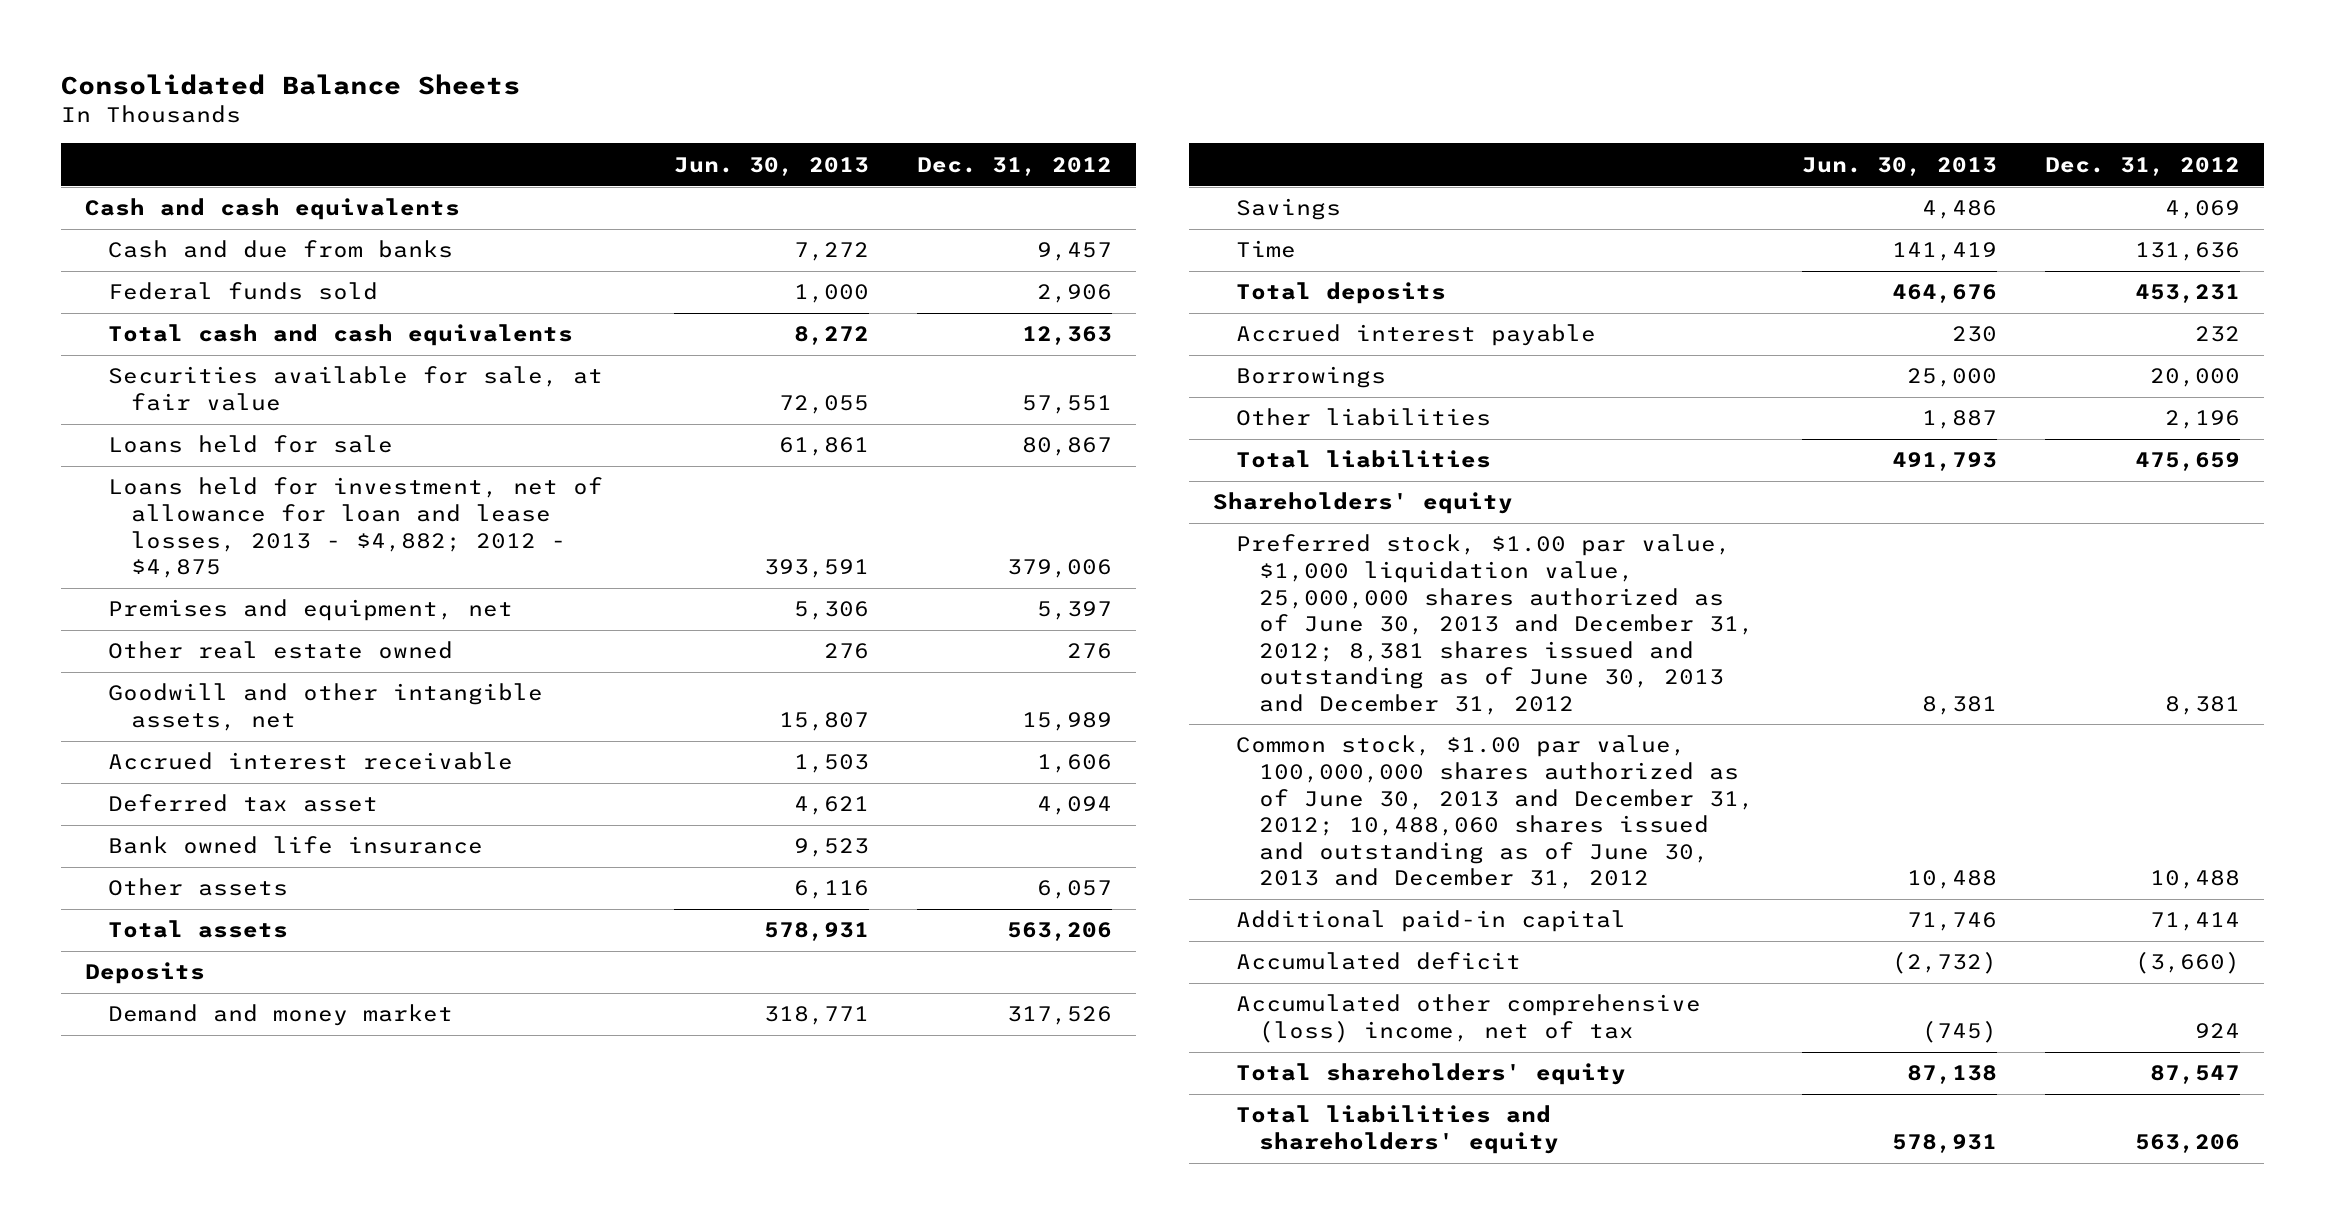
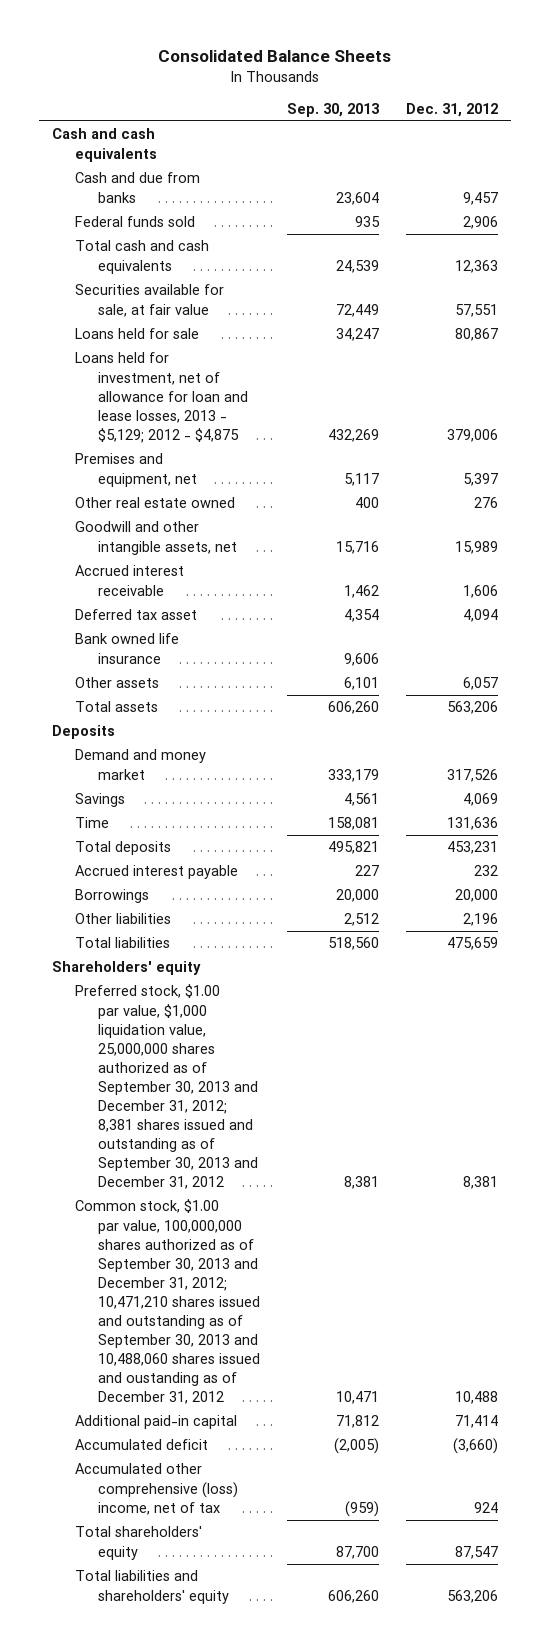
[673,156,869,176] Jun. 30, 2013 -> none
none -> [286,102,379,117] Sep. 30, 2013
[107,477,603,579] Loans held for investment, net of allowance for loan and lease losses, 2013 - $4,882; 2012 - $4,875 -> [75,352,248,443] Loans held for investment, net of allowance for loan and lease losses, 2013 - $5,129; 2012 - $4,875
[1235,534,1754,715] Preferred stock, $1.00 par value, $1,000 liquidation value, 25,000,000 shares authorized as of June 30, 2013 and December 31, 2012; 8,381 shares issued and outstanding as of June 30, 2013 and December 31, 2012 -> [75,984,258,1190] Preferred stock, $1.00 par value, $1,000 liquidation value, 25,000,000 shares authorized as of September 30, 2013 and December 31, 2012; 8,381 shares issued and outstanding as of September 30, 2013 and December 31, 2012
[1235,735,1754,890] Common stock, $1.00 par value, 100,000,000 shares authorized as of June 30, 2013 and December 31, 2012; 10,488,060 shares issued and outstanding as of June 30, 2013 and December 31, 2012 -> [75,1199,260,1405] Common stock, $1.00 par value, 100,000,000 shares authorized as of September 30, 2013 and December 31, 2012; 10,471,210 shares issued and outstanding as of September 30, 2013 and 10,488,060 shares issued and oustanding as of December 31, 2012

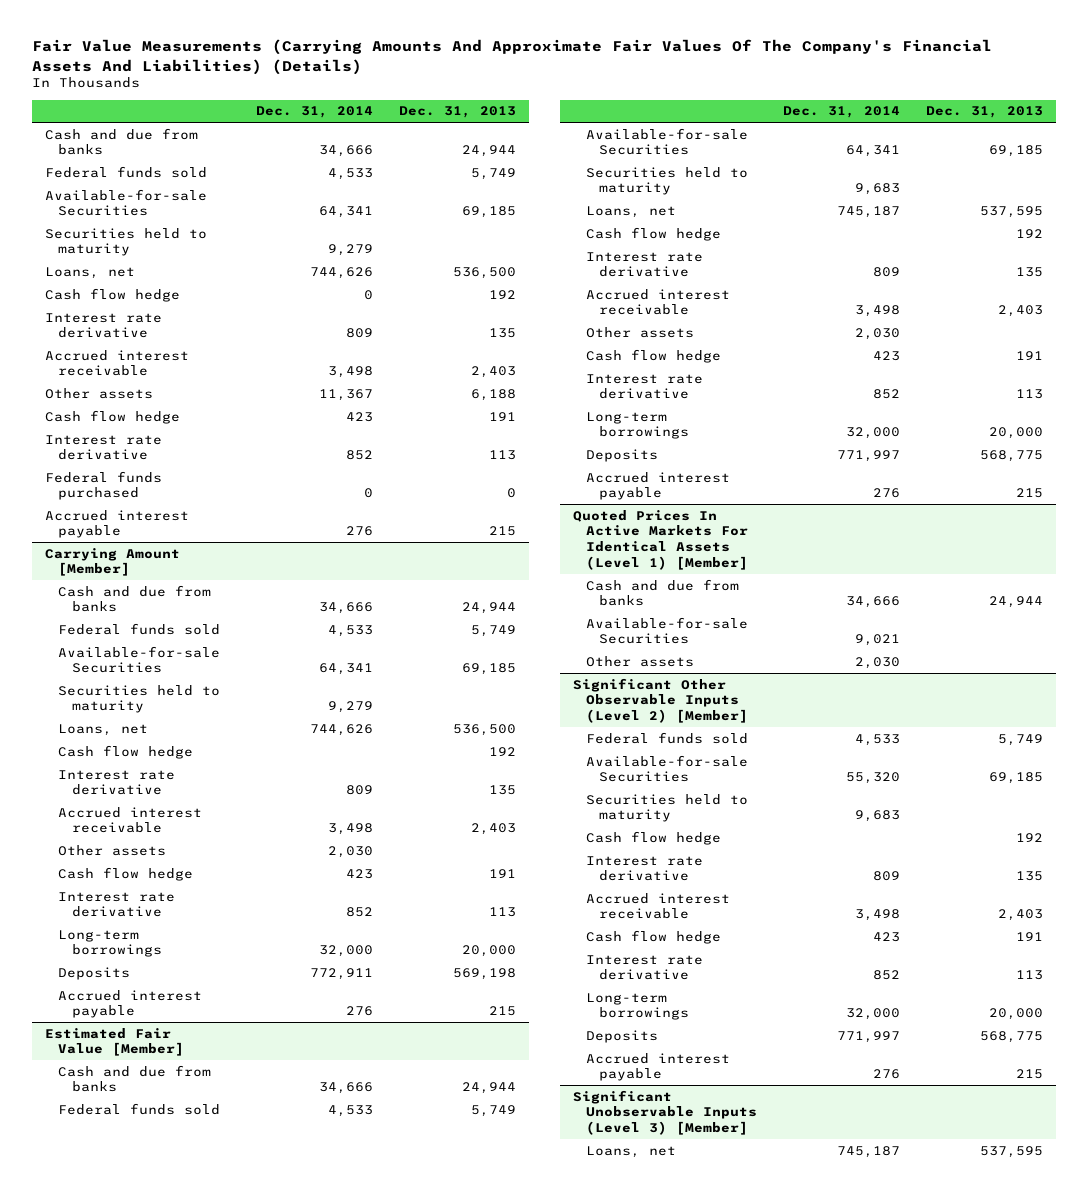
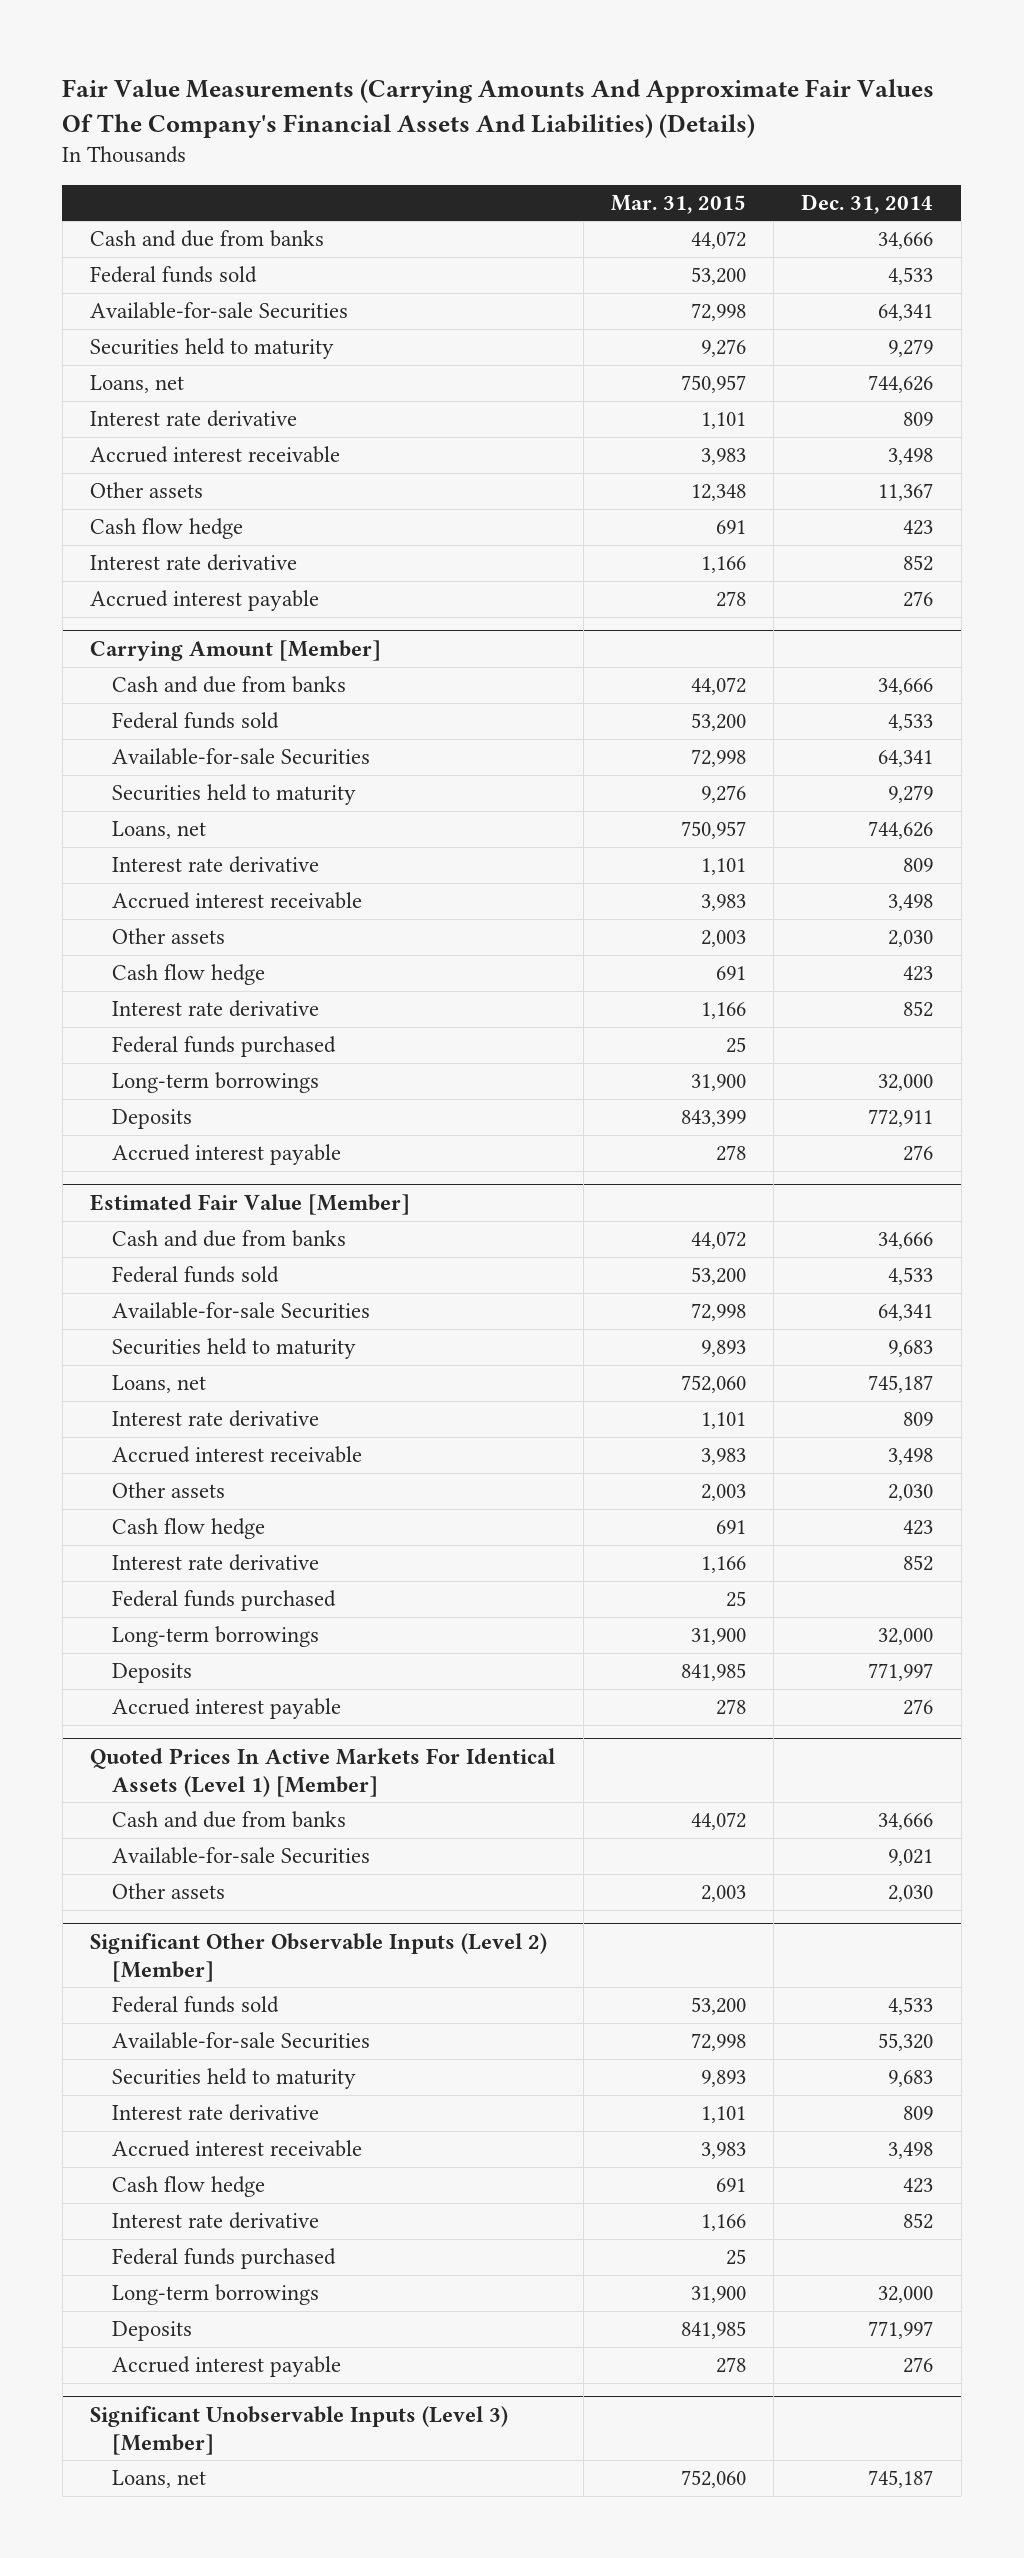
[398,106,516,119] Dec. 31, 2013 -> none
none -> [610,194,746,214] Mar. 31, 2015
[45,287,181,302] Cash flow hedge -> none
[45,470,163,501] Federal funds purchased -> none
[58,744,194,759] Cash flow hedge -> none
none -> [111,1036,336,1058] Federal funds purchased
[585,226,721,241] Cash flow hedge -> none
none -> [111,1590,336,1612] Federal funds purchased
[585,830,721,845] Cash flow hedge -> none
none -> [111,2248,336,2270] Federal funds purchased

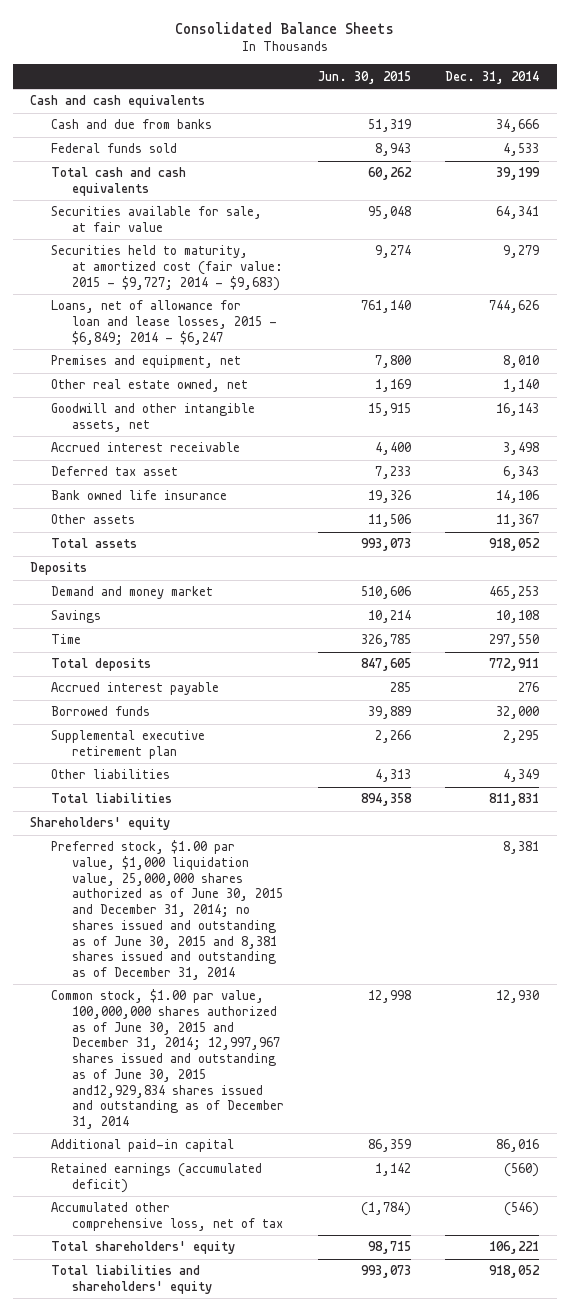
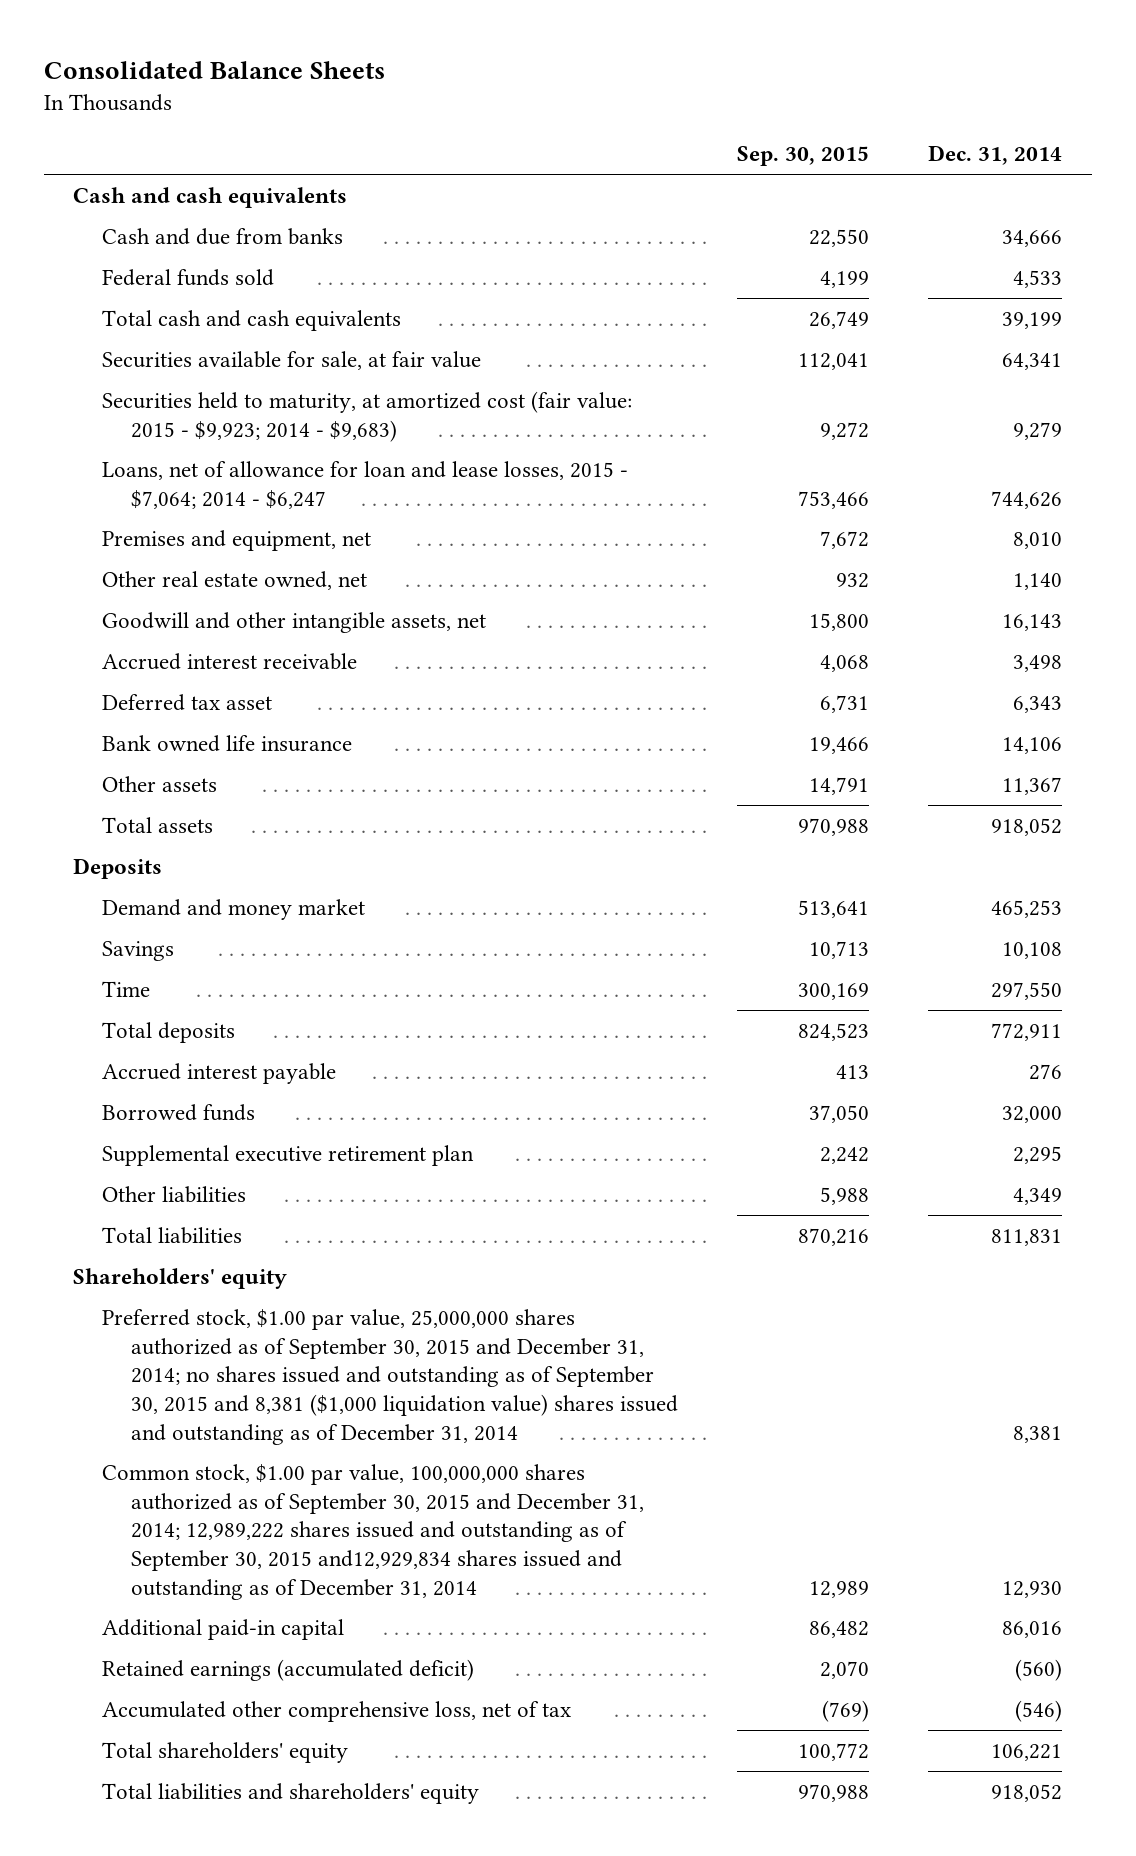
[318,70,412,84] Jun. 30, 2015 -> none
none -> [736,146,869,167] Sep. 30, 2015
[51,245,283,291] Securities held to maturity, at amortized cost (fair value: 2015 - $9,727; 2014 - $9,683) -> [101,390,632,442] Securities held to maturity, at amortized cost (fair value: 2015 - $9,923; 2014 - $9,683)
[51,300,277,345] Loans, net of allowance for loan and lease losses, 2015 - $6,849; 2014 - $6,247 -> [101,460,628,509] Loans, net of allowance for loan and lease losses, 2015 - $7,064; 2014 - $6,247
[51,840,283,980] Preferred stock, $1.00 par value, $1,000 liquidation value, 25,000,000 shares authorized as of June 30, 2015 and December 31, 2014; no shares issued and outstanding as of June 30, 2015 and 8,381 shares issued and outstanding as of December 31, 2014 -> [101,1308,678,1445] Preferred stock, $1.00 par value, 25,000,000 shares authorized as of September 30, 2015 and December 31, 2014; no shares issued and outstanding as of September 30, 2015 and 8,381 ($1,000 liquidation value) shares issued and outstanding as of December 31, 2014
[51,989,284,1129] Common stock, $1.00 par value, 100,000,000 shares authorized as of June 30, 2015 and December 31, 2014; 12,997,967 shares issued and outstanding as of June 30, 2015 and12,929,834 shares issued and outstanding as of December 31, 2014 -> [101,1463,644,1600] Common stock, $1.00 par value, 100,000,000 shares authorized as of September 30, 2015 and December 31, 2014; 12,989,222 shares issued and outstanding as of September 30, 2015 and12,929,834 shares issued and outstanding as of December 31, 2014

